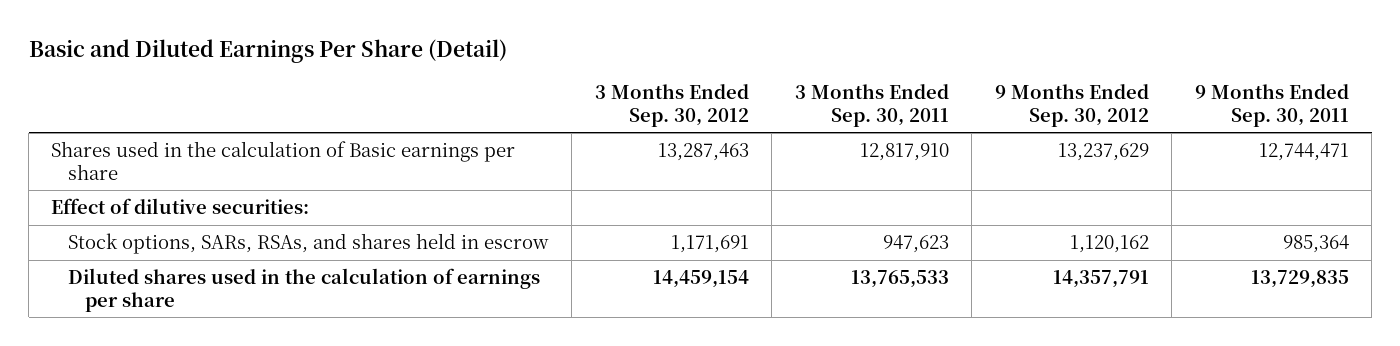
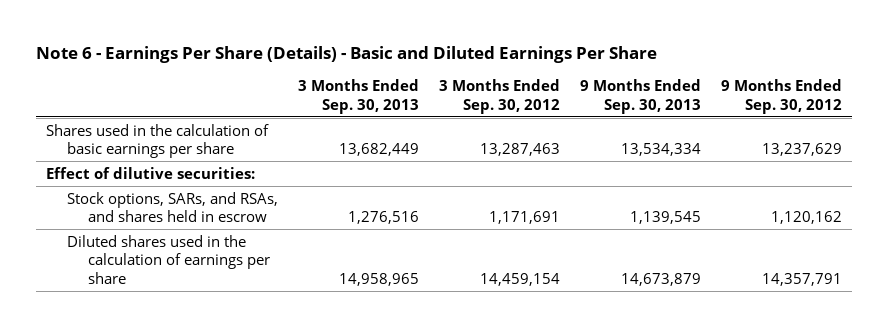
[28,38,507,63] Basic and Diluted Earnings Per Share (Detail) -> [36,45,658,63] Note 6 - Earnings Per Share (Details) - Basic and Diluted Earnings Per Share
[794,84,949,127] 3 Months Ended Sep. 30, 2011 -> none
[1194,84,1349,127] 9 Months Ended Sep. 30, 2011 -> none
none -> [297,79,419,114] 3 Months Ended Sep. 30, 2013
none -> [579,79,701,114] 9 Months Ended Sep. 30, 2013
[51,141,516,180] Shares used in the calculation of Basic earnings per share -> [46,123,270,159] Shares used in the calculation of basic earnings per share
[68,233,550,255] Stock options, SARs, RSAs, and shares held in escrow -> [66,191,278,223] Stock options, SARs, and RSAs, and shares held in escrow

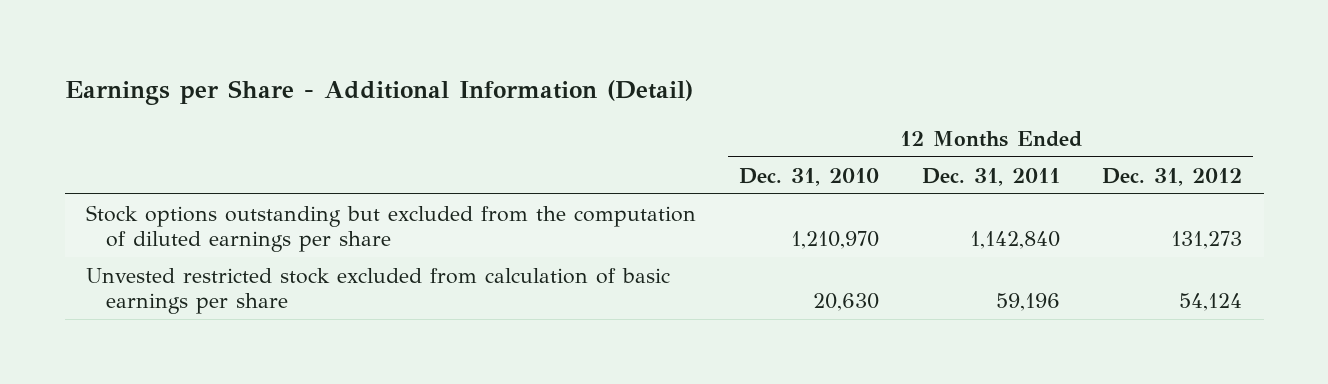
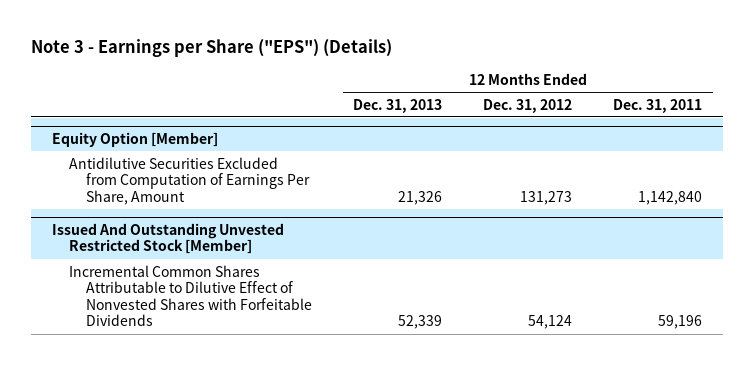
[64,80,693,106] Earnings per Share - Additional Information (Detail) -> [31,39,393,58] Note 3 - Earnings per Share ("EPS") (Details)
[738,167,879,186] Dec. 31, 2010 -> none
none -> [353,98,443,113] Dec. 31, 2013
none -> [51,131,218,147] Equity Option [Member]
[85,204,696,253] Stock options outstanding but excluded from the computation of diluted earnings per share -> [69,156,311,205] Antidilutive Securities Excluded from Computation of Earnings Per Share, Amount
none -> [51,222,284,255] Issued And Outstanding Unvested Restricted Stock [Member]
[85,267,670,315] Unvested restricted stock excluded from calculation of basic earnings per share -> [69,264,313,327] Incremental Common Shares Attributable to Dilutive Effect of Nonvested Shares with Forfeitable Dividends

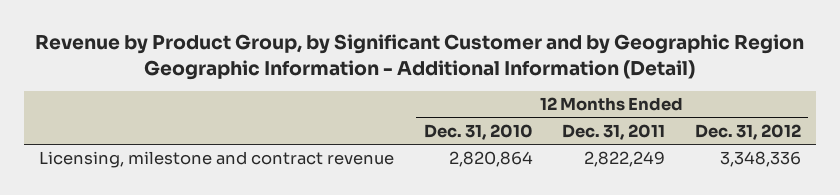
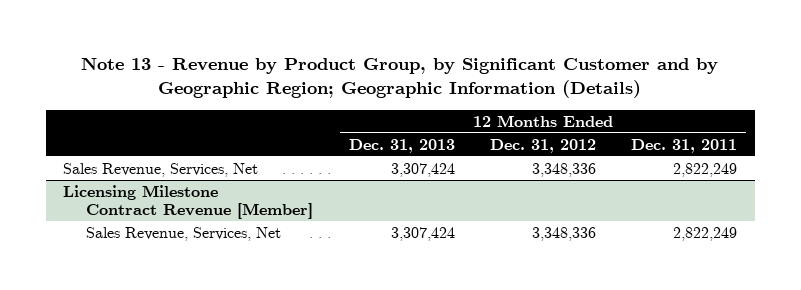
[34,34,804,80] Revenue by Product Group, by Significant Customer and by Geographic Region Geographic Information - Additional Information (Detail) -> [81,56,719,99] Note 13 - Revenue by Product Group, by Significant Customer and by Geographic Region; Geographic Information (Details)
[423,123,533,140] Dec. 31, 2010 -> none
none -> [348,138,455,153] Dec. 31, 2013
[38,151,394,169] Licensing, milestone and contract revenue -> [63,162,259,177] Sales Revenue, Services, Net
none -> [63,184,314,220] Licensing Milestone Contract Revenue [Member]
none -> [86,226,282,241] Sales Revenue, Services, Net

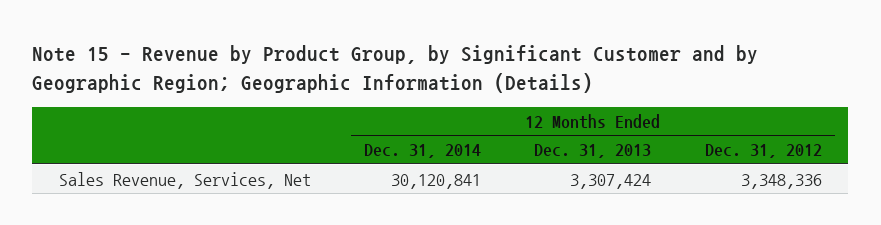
[81,56,719,99] Note 13 - Revenue by Product Group, by Significant Customer and by Geographic Region; Geographic Information (Details) -> [32,45,759,93] Note 15 - Revenue by Product Group, by Significant Customer and by Geographic Region; Geographic Information (Details)
[631,138,738,153] Dec. 31, 2011 -> none
none -> [364,144,482,159] Dec. 31, 2014
[63,184,314,220] Licensing Milestone Contract Revenue [Member] -> none
[86,226,282,241] Sales Revenue, Services, Net -> none

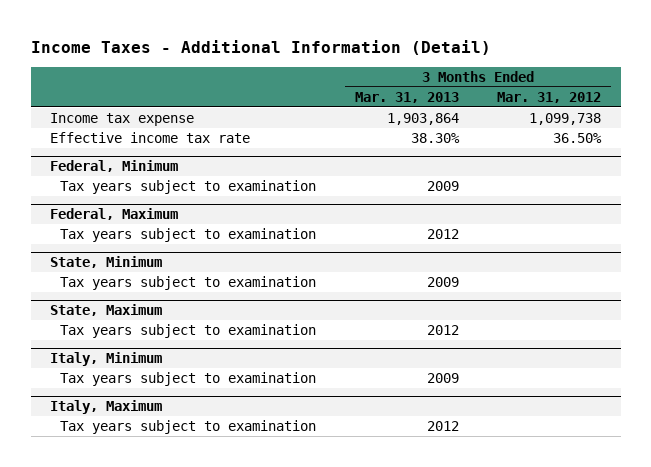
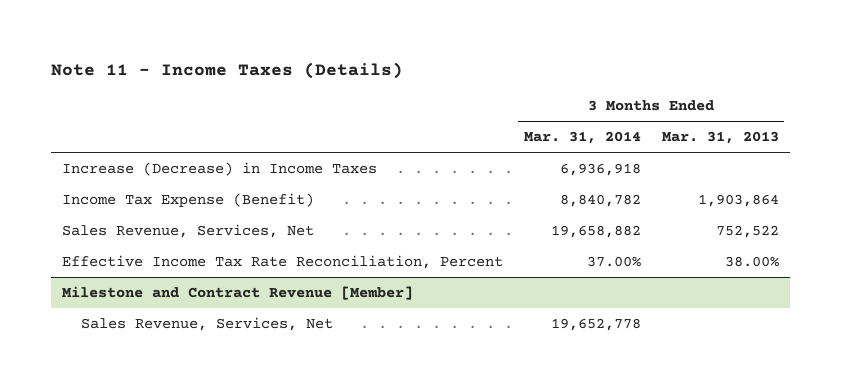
[30,39,491,55] Income Taxes - Additional Information (Detail) -> [50,61,403,79] Note 11 - Income Taxes (Details)
[497,91,602,103] Mar. 31, 2012 -> none
none -> [523,131,641,145] Mar. 31, 2014
[49,160,178,173] Federal, Minimum -> none
[60,180,317,195] Tax years subject to examination -> none
[49,208,178,221] Federal, Maximum -> none
[60,228,317,243] Tax years subject to examination -> none
[49,256,162,269] State, Minimum -> none
[60,276,317,291] Tax years subject to examination -> none
[49,304,162,317] State, Maximum -> none
[60,324,317,339] Tax years subject to examination -> none
[49,352,162,367] Italy, Minimum -> none
[60,372,317,387] Tax years subject to examination -> none
[49,400,162,415] Italy, Maximum -> none
[60,420,317,435] Tax years subject to examination -> none
none -> [61,161,377,176] Increase (Decrease) in Income Taxes
[49,113,194,127] Income tax expense -> [61,192,314,207] Income Tax Expense (Benefit)
none -> [61,223,314,238] Sales Revenue, Services, Net
[49,132,250,144] Effective income tax rate -> [61,254,503,269] Effective Income Tax Rate Reconciliation, Percent
[410,133,460,144] 38.30% -> [724,255,779,267] 38.00%
none -> [61,285,413,300] Milestone and Contract Revenue [Member]
none -> [80,316,333,331] Sales Revenue, Services, Net

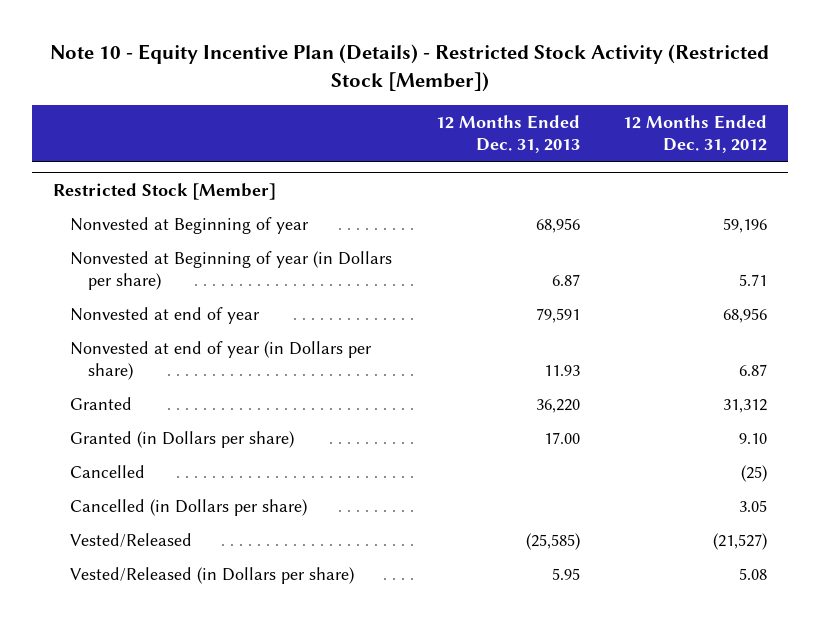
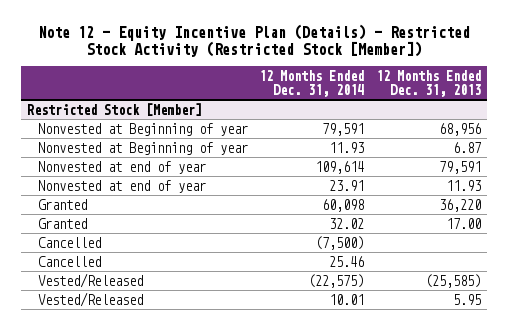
[49,44,769,92] Note 10 - Equity Incentive Plan (Details) - Restricted Stock Activity (Restricted Stock [Member]) -> [37,24,470,58] Note 12 - Equity Incentive Plan (Details) - Restricted Stock Activity (Restricted Stock [Member])
[622,114,767,153] 12 Months Ended Dec. 31, 2012 -> none
none -> [259,70,365,97] 12 Months Ended Dec. 31, 2014
[70,250,393,290] Nonvested at Beginning of year (in Dollars per share) -> [37,141,248,155] Nonvested at Beginning of year
[70,340,373,380] Nonvested at end of year (in Dollars per share) -> [37,179,206,193] Nonvested at end of year
[70,430,295,448] Granted (in Dollars per share) -> [37,217,87,229] Granted
[70,498,308,516] Cancelled (in Dollars per share) -> [37,255,101,267] Cancelled
[70,566,355,584] Vested/Released (in Dollars per share) -> [37,291,143,307] Vested/Released

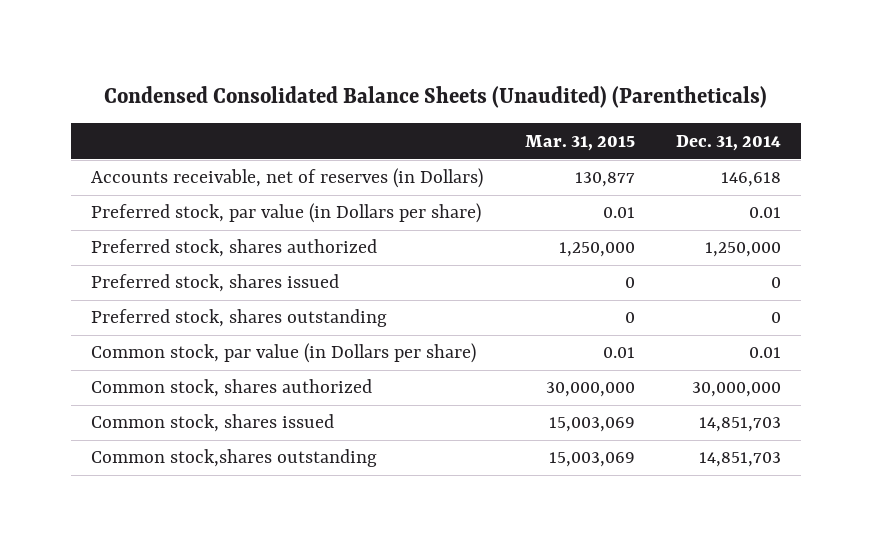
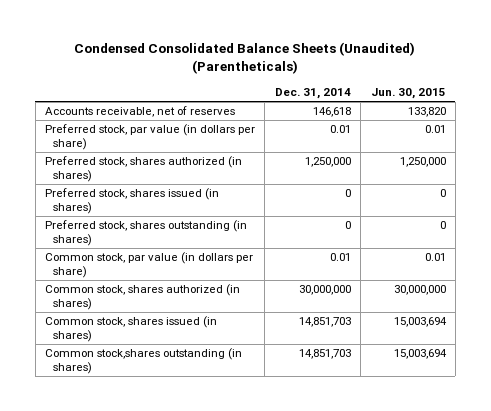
[524,134,635,151] Mar. 31, 2015 -> none
none -> [370,88,446,100] Jun. 30, 2015
[91,168,484,189] Accounts receivable, net of reserves (in Dollars) -> [44,106,235,118] Accounts receivable, net of reserves
[91,203,482,224] Preferred stock, par value (in Dollars per share) -> [44,124,255,150] Preferred stock, par value (in dollars per share)
[91,239,378,258] Preferred stock, shares authorized -> [44,156,242,182] Preferred stock, shares authorized (in shares)
[91,274,340,293] Preferred stock, shares issued -> [44,188,219,214] Preferred stock, shares issued (in shares)
[91,309,388,328] Preferred stock, shares outstanding -> [44,220,247,246] Preferred stock, shares outstanding (in shares)
[91,343,477,364] Common stock, par value (in Dollars per share) -> [44,252,253,278] Common stock, par value (in dollars per share)
[91,379,373,398] Common stock, shares authorized -> [44,284,240,310] Common stock, shares authorized (in shares)
[91,414,335,433] Common stock, shares issued -> [44,316,217,342] Common stock, shares issued (in shares)
[91,449,378,468] Common stock,shares outstanding -> [44,348,242,374] Common stock,shares outstanding (in shares)

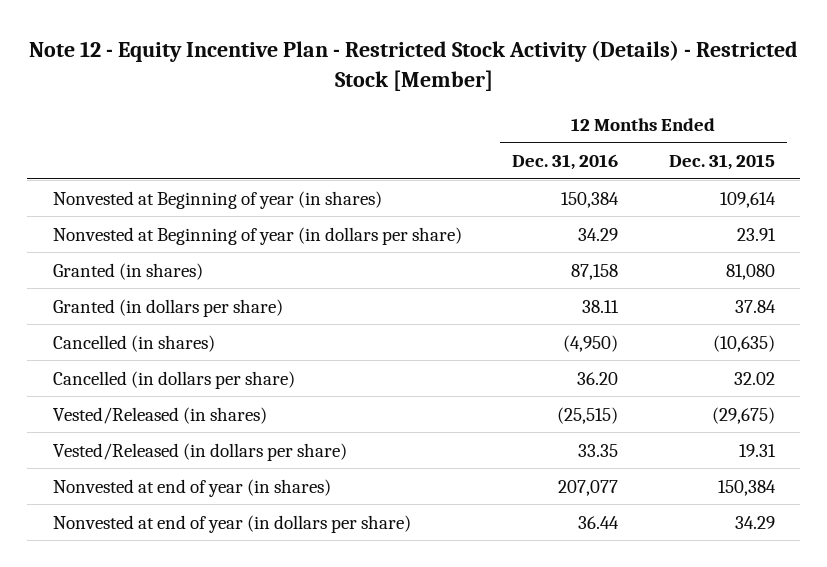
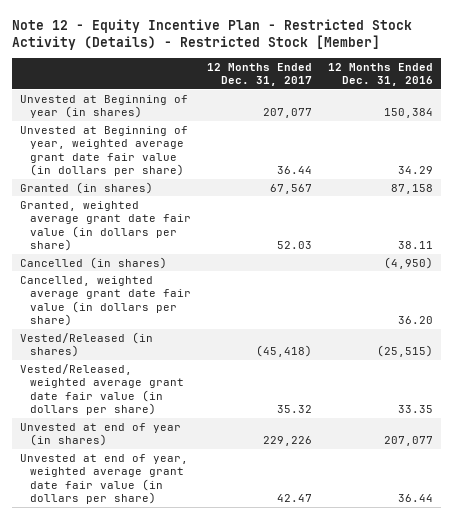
[668,154,775,171] Dec. 31, 2015 -> none
none -> [206,62,312,87] 12 Months Ended Dec. 31, 2017
[52,190,382,209] Nonvested at Beginning of year (in shares) -> [20,94,189,119] Unvested at Beginning of year (in shares)
[52,226,462,245] Nonvested at Beginning of year (in dollars per share) -> [20,125,189,177] Unvested at Beginning of year, weighted average grant date fair value (in dollars per share)
[52,298,283,317] Granted (in dollars per share) -> [20,200,191,252] Granted, weighted average grant date fair value (in dollars per share)
[52,370,295,389] Cancelled (in dollars per share) -> [20,275,191,327] Cancelled, weighted average grant date fair value (in dollars per share)
[52,442,347,461] Vested/Released (in dollars per share) -> [20,363,184,416] Vested/Released, weighted average grant date fair value (in dollars per share)
[52,478,331,497] Nonvested at end of year (in shares) -> [20,422,182,447] Unvested at end of year (in shares)
[52,514,411,533] Nonvested at end of year (in dollars per share) -> [20,453,189,505] Unvested at end of year, weighted average grant date fair value (in dollars per share)

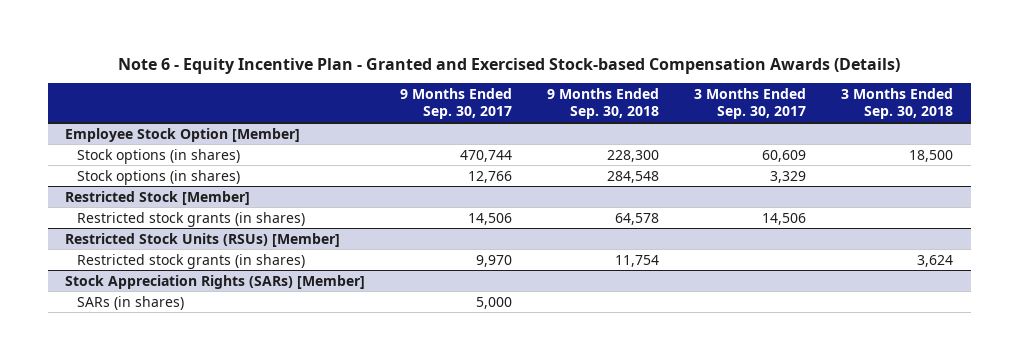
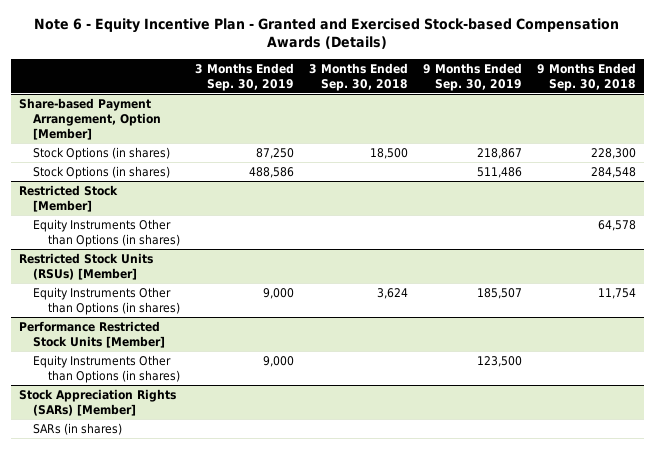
[400,88,513,120] 9 Months Ended Sep. 30, 2017 -> none
[694,88,807,120] 3 Months Ended Sep. 30, 2017 -> none
none -> [194,62,294,91] 3 Months Ended Sep. 30, 2019
none -> [422,62,522,91] 9 Months Ended Sep. 30, 2019
[65,127,301,142] Employee Stock Option [Member] -> [18,97,162,140] Share-based Payment Arrangement, Option [Member]
[77,148,241,164] Stock options (in shares) -> [33,146,171,160] Stock Options (in shares)
[77,169,241,185] Stock options (in shares) -> [33,165,171,179] Stock Options (in shares)
[77,211,306,227] Restricted stock grants (in shares) -> [33,218,180,247] Equity Instruments Other than Options (in shares)
[77,253,306,269] Restricted stock grants (in shares) -> [33,286,180,315] Equity Instruments Other than Options (in shares)
none -> [18,320,166,348] Performance Restricted Stock Units [Member]
none -> [33,354,180,383] Equity Instruments Other than Options (in shares)

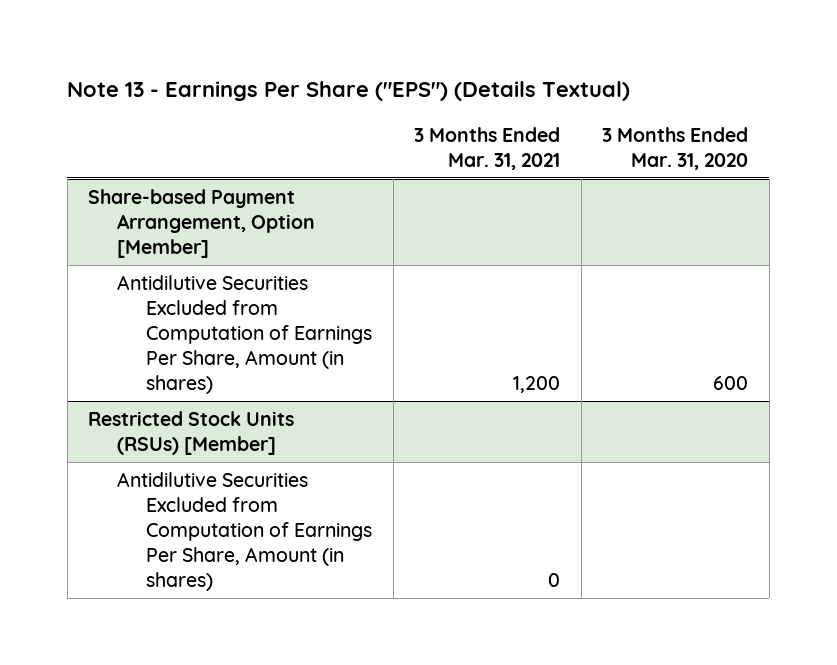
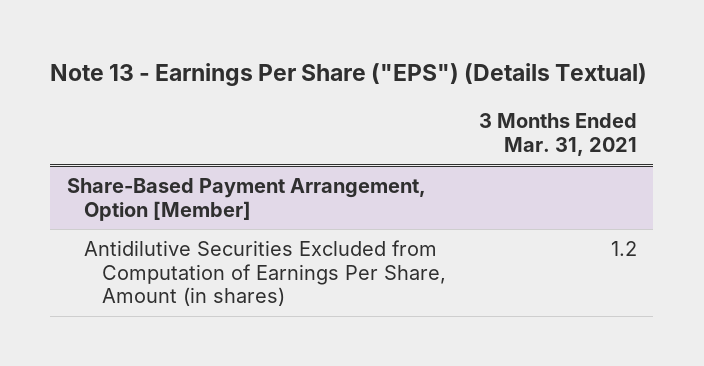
[602,126,749,170] 3 Months Ended Mar. 31, 2020 -> none
[88,410,295,455] Restricted Stock Units (RSUs) [Member] -> none
[117,471,373,592] Antidilutive Securities Excluded from Computation of Earnings Per Share, Amount (in shares) -> none
[88,188,316,258] Share-based Payment Arrangement, Option [Member] -> [66,178,426,221] Share-Based Payment Arrangement, Option [Member]
[513,376,561,394] 1,200 -> [610,241,637,257] 1.2

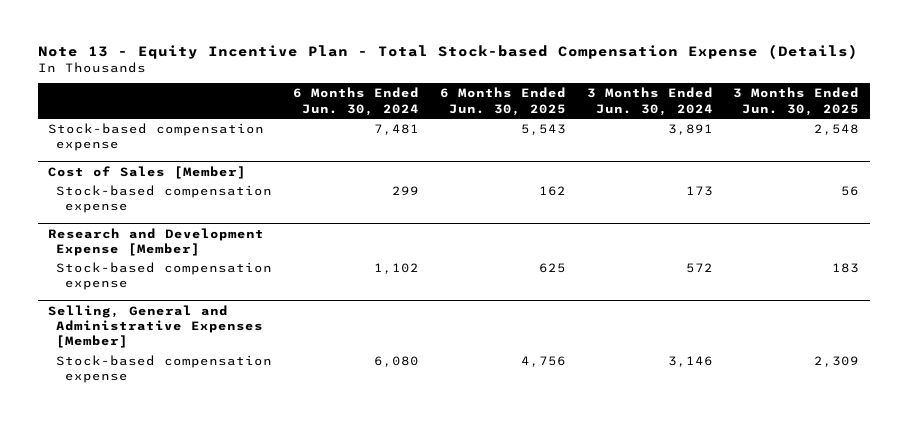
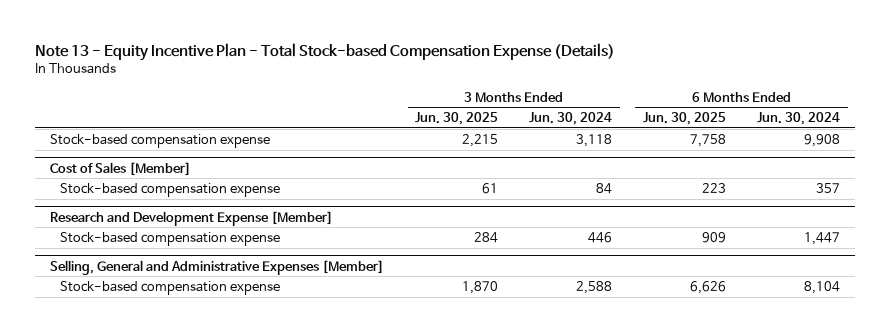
[374,123,420,135] 7,481 -> [804,134,841,148] 9,908
[520,123,566,135] 5,543 -> [690,134,727,148] 7,758
[667,123,713,135] 3,891 -> [576,134,613,148] 3,118
[814,123,860,135] 2,548 -> [462,134,499,148] 2,215
[392,185,420,195] 299 -> [816,183,841,194] 357
[538,185,566,196] 162 -> [702,183,727,194] 223
[685,185,713,196] 173 -> [596,183,613,195] 84
[841,185,860,196] 56 -> [482,183,499,195] 61
[374,262,420,274] 1,102 -> [804,232,841,246] 1,447
[538,262,566,273] 625 -> [702,232,727,244] 909
[685,262,713,273] 572 -> [588,232,613,244] 446
[832,262,860,273] 183 -> [474,232,499,244] 284
[374,355,420,367] 6,080 -> [804,281,841,295] 8,104
[520,355,566,367] 4,756 -> [690,281,727,295] 6,626
[667,355,713,367] 3,146 -> [576,281,613,295] 2,588
[814,355,860,367] 2,309 -> [462,281,499,295] 1,870

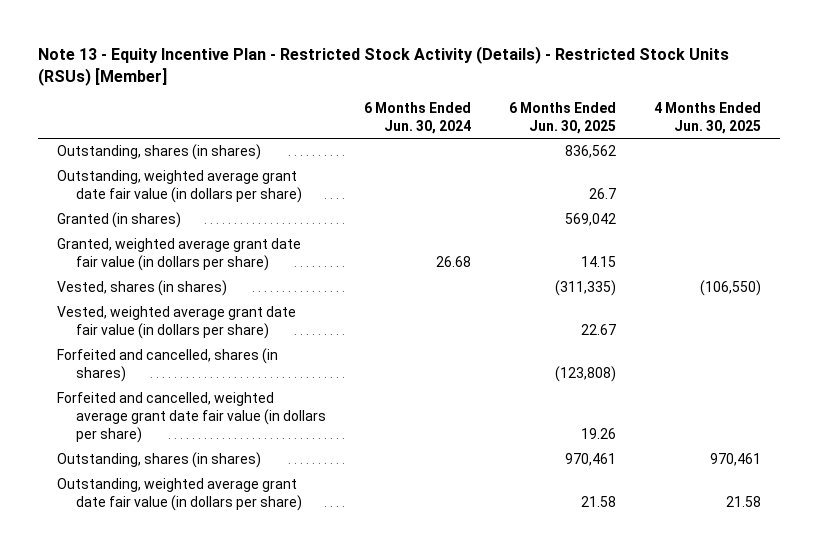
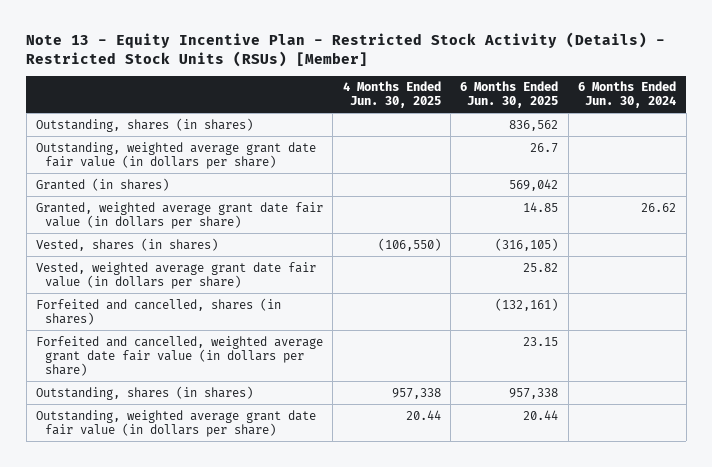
[435,256,471,268] 26.68 -> [641,202,677,212] 26.62
[580,256,616,268] 14.15 -> [523,201,559,212] 14.85
[554,280,616,297] (311,335) -> [495,237,559,251] (316,105)
[580,324,616,336] 22.67 -> [523,262,559,272] 25.82
[554,366,616,383] (123,808) -> [495,297,559,311] (132,161)
[580,428,616,440] 19.26 -> [523,336,559,346] 23.15
[564,453,616,467] 970,461 -> [509,387,559,399] 957,338
[710,453,762,467] 970,461 -> [391,387,441,399] 957,338
[580,496,616,508] 21.58 -> [523,409,559,420] 20.44
[726,496,762,508] 21.58 -> [405,409,441,420] 20.44

